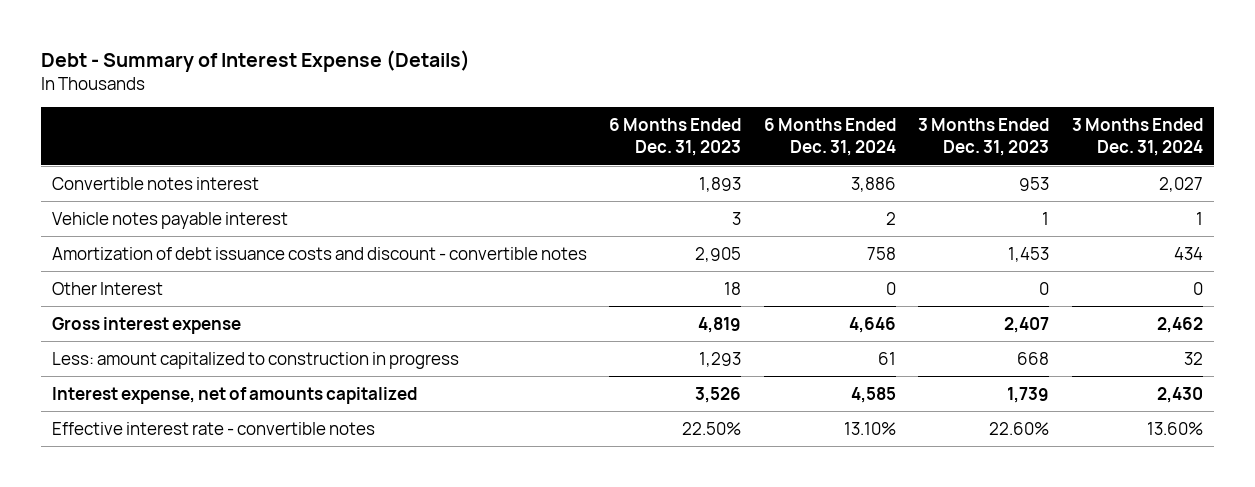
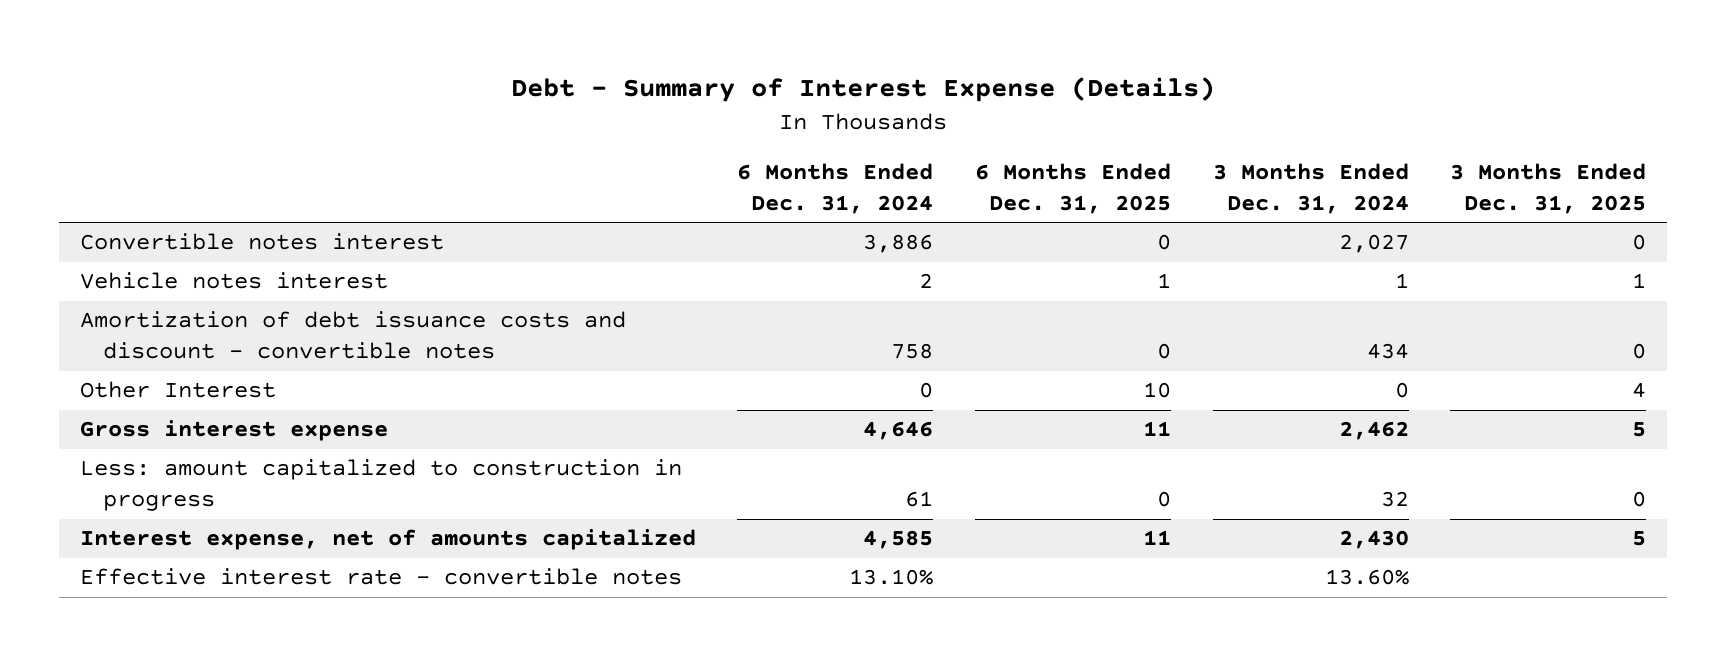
[609,118,742,157] 6 Months Ended Dec. 31, 2023 -> none
[918,118,1050,157] 3 Months Ended Dec. 31, 2023 -> none
none -> [974,163,1171,215] 6 Months Ended Dec. 31, 2025
none -> [1450,163,1647,215] 3 Months Ended Dec. 31, 2025
[51,211,288,229] Vehicle notes payable interest -> [79,272,388,290] Vehicle notes interest

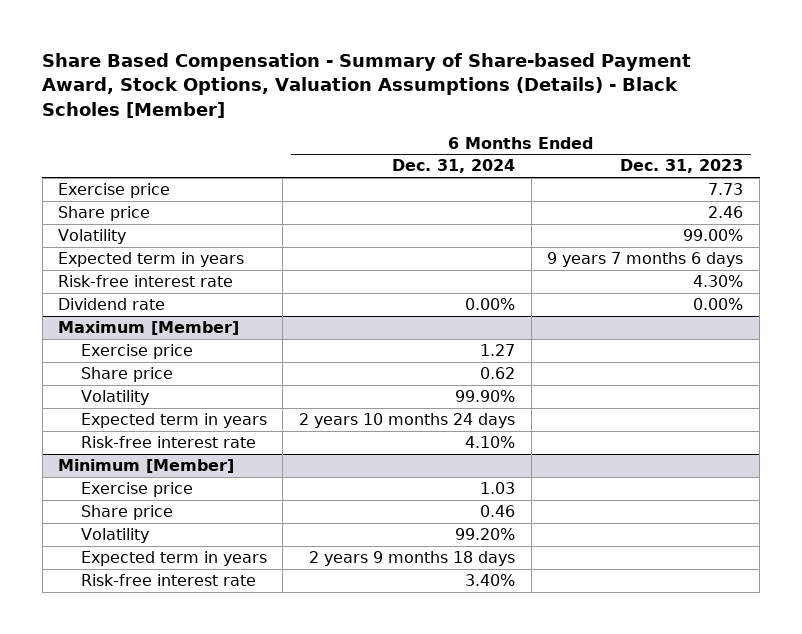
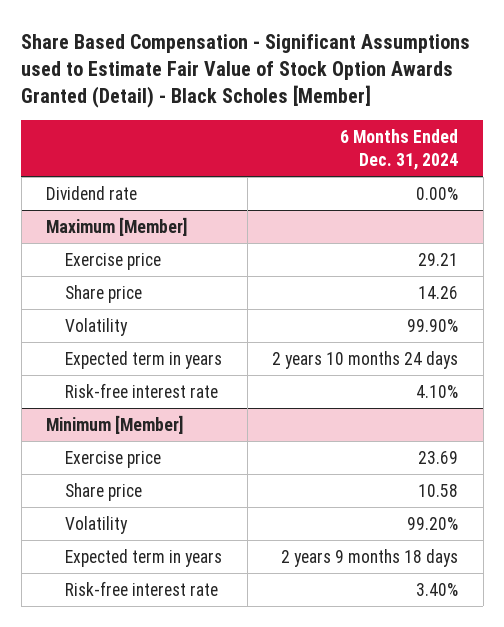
[42,52,692,118] Share Based Compensation - Summary of Share-based Payment Award, Stock Options, Valuation Assumptions (Details) - Black Scholes [Member] -> [21,33,471,108] Share Based Compensation - Significant Assumptions used to Estimate Fair Value of Stock Option Awards Granted (Detail) - Black Scholes [Member]
[620,159,744,174] Dec. 31, 2023 -> none
[58,183,171,199] Exercise price -> none
[58,206,151,222] Share price -> none
[58,229,127,245] Volatility -> none
[58,252,245,268] Expected term in years -> none
[58,275,234,288] Risk-free interest rate -> none
[479,344,515,357] 1.27 -> [418,252,459,266] 29.21
[479,367,515,380] 0.62 -> [418,285,459,299] 14.26
[479,482,515,495] 1.03 -> [418,450,459,464] 23.69
[479,505,515,518] 0.46 -> [418,483,459,497] 10.58

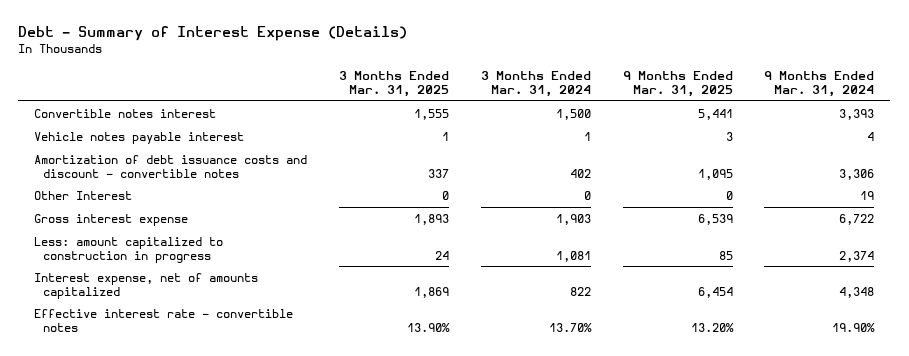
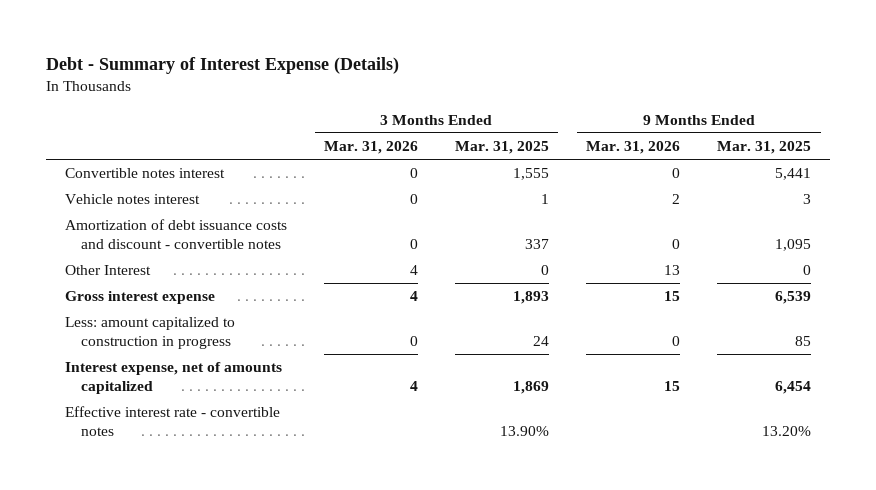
[480,71,591,97] 3 Months Ended Mar. 31, 2024 -> none
[764,71,875,97] 9 Months Ended Mar. 31, 2024 -> none
none -> [323,141,418,155] Mar. 31, 2026
none -> [586,141,681,155] Mar. 31, 2026
[34,131,245,144] Vehicle notes payable interest -> [64,194,200,205] Vehicle notes interest

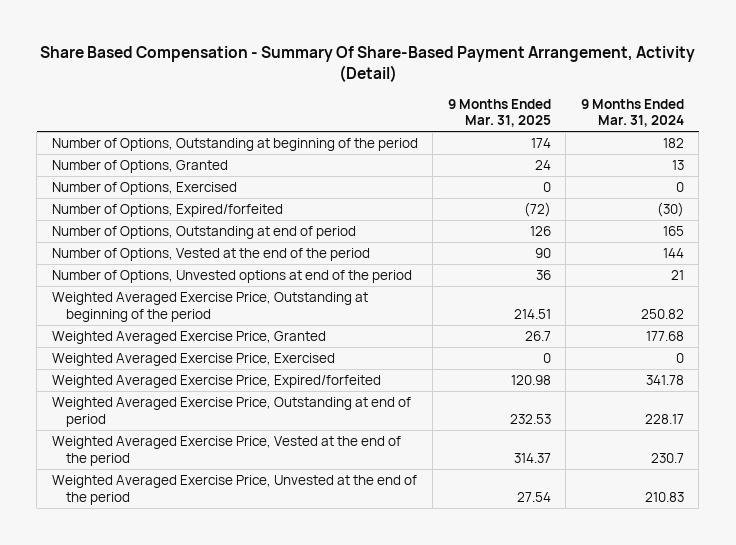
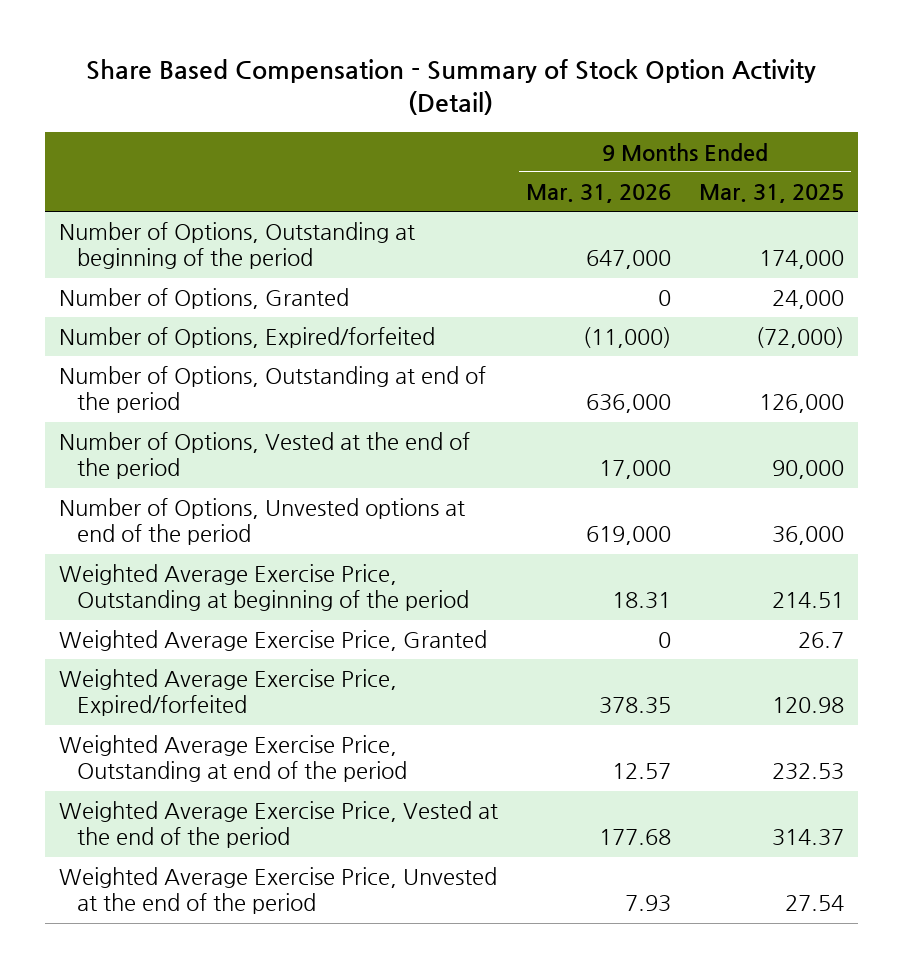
[39,45,695,83] Share Based Compensation - Summary Of Share-Based Payment Arrangement, Activity (Detail) -> [86,58,817,115] Share Based Compensation - Summary of Stock Option Activity (Detail)
[580,98,684,128] 9 Months Ended Mar. 31, 2024 -> none
none -> [525,183,671,203] Mar. 31, 2026
[51,181,237,195] Number of Options, Exercised -> none
[51,352,335,366] Weighted Averaged Exercise Price, Exercised -> none
[530,137,551,148] 174 -> [758,250,844,270] 174,000
[534,159,551,170] 24 -> [771,290,844,310] 24,000
[523,201,551,217] (72) -> [755,327,844,349] (72,000)
[51,225,356,239] Number of Options, Outstanding at end of period -> [58,366,486,414] Number of Options, Outstanding at end of the period
[529,225,551,236] 126 -> [758,394,844,414] 126,000
[534,247,551,258] 90 -> [771,460,844,480] 90,000
[535,269,551,280] 36 -> [771,526,844,546] 36,000
[51,291,368,322] Weighted Averaged Exercise Price, Outstanding at beginning of the period -> [58,564,469,612] Weighted Average Exercise Price, Outstanding at beginning of the period
[51,330,326,344] Weighted Averaged Exercise Price, Granted -> [58,630,487,652] Weighted Average Exercise Price, Granted
[51,374,381,388] Weighted Averaged Exercise Price, Expired/forfeited -> [58,669,397,717] Weighted Average Exercise Price, Expired/forfeited
[51,396,411,427] Weighted Averaged Exercise Price, Outstanding at end of period -> [58,735,407,783] Weighted Average Exercise Price, Outstanding at end of the period
[51,435,401,466] Weighted Averaged Exercise Price, Vested at the end of the period -> [58,801,498,849] Weighted Average Exercise Price, Vested at the end of the period
[51,474,417,505] Weighted Averaged Exercise Price, Unvested at the end of the period -> [58,867,497,915] Weighted Average Exercise Price, Unvested at the end of the period

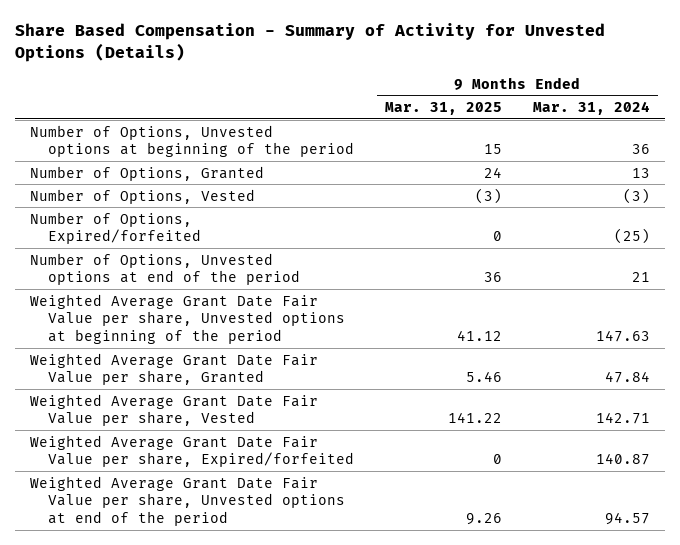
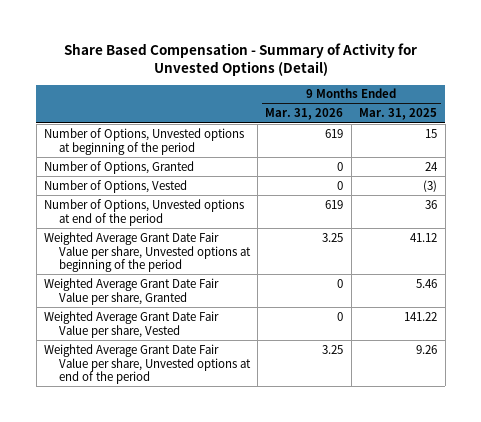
[14,23,605,63] Share Based Compensation - Summary of Activity for Unvested Options (Details) -> [63,42,417,76] Share Based Compensation - Summary of Activity for Unvested Options (Detail)
[532,101,650,116] Mar. 31, 2024 -> none
none -> [265,108,344,121] Mar. 31, 2026
[30,211,201,245] Number of Options, Expired/forfeited -> none
[30,434,354,468] Weighted Average Grant Date Fair Value per share, Expired/forfeited -> none

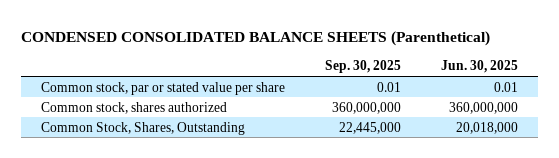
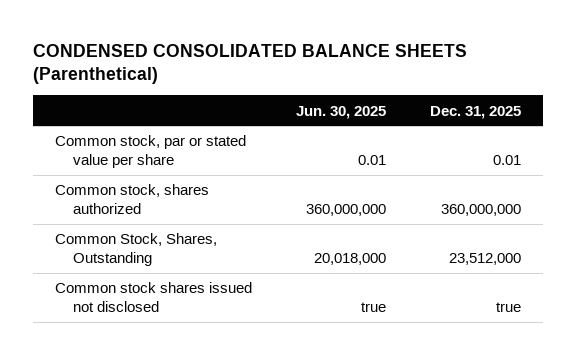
[325,60,402,74] Sep. 30, 2025 -> none
none -> [430,105,522,119] Dec. 31, 2025
none -> [55,282,253,313] Common stock shares issued not disclosed

